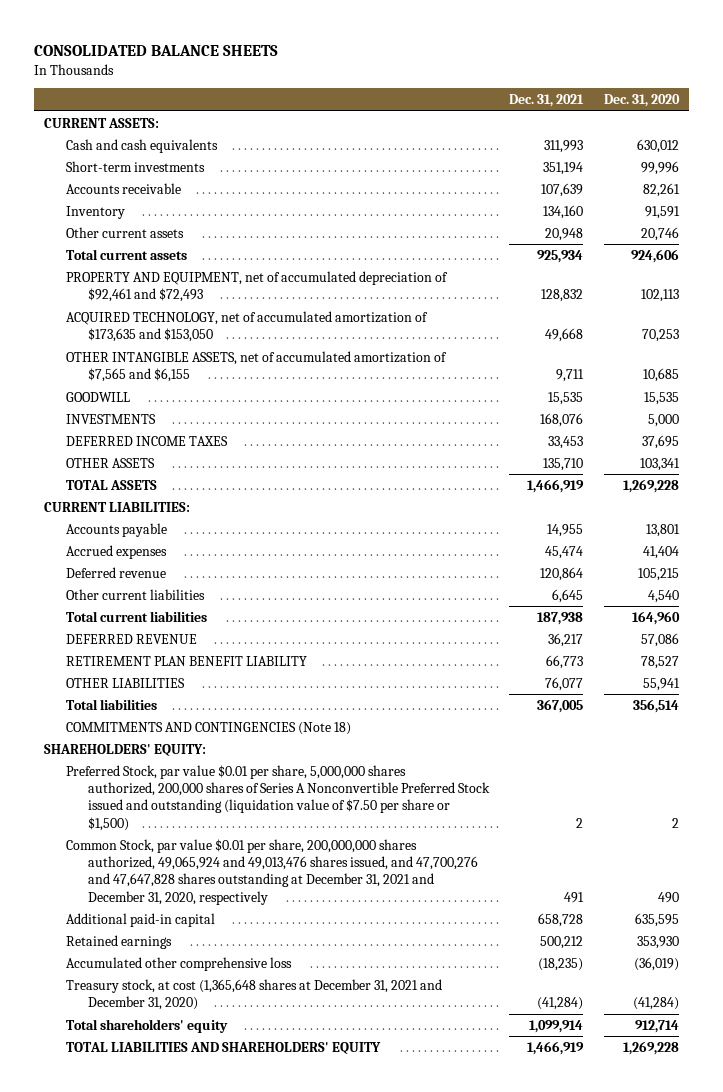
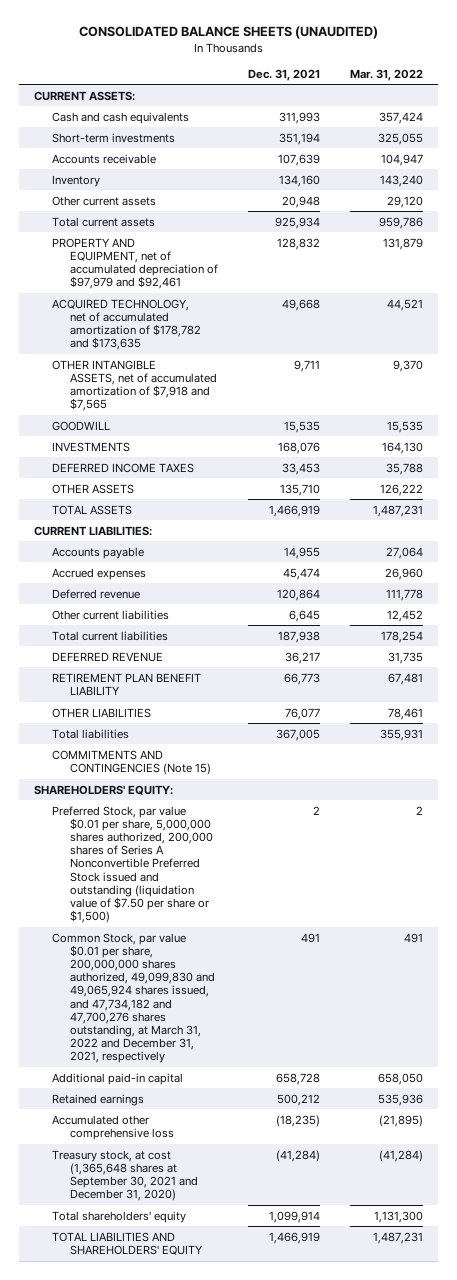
[34,44,279,56] CONSOLIDATED BALANCE SHEETS -> [78,26,378,40] CONSOLIDATED BALANCE SHEETS (UNAUDITED)
[603,94,680,108] Dec. 31, 2020 -> none
none -> [350,68,424,81] Mar. 31, 2022
[66,270,449,303] PROPERTY AND EQUIPMENT, net of accumulated depreciation of $92,461 and $72,493 -> [51,237,218,290] PROPERTY AND EQUIPMENT, net of accumulated depreciation of $97,979 and $92,461
[66,310,429,343] ACQUIRED TECHNOLOGY, net of accumulated amortization of $173,635 and $153,050 -> [51,298,201,351] ACQUIRED TECHNOLOGY, net of accumulated amortization of $178,782 and $173,635
[66,350,448,383] OTHER INTANGIBLE ASSETS, net of accumulated amortization of $7,565 and $6,155 -> [51,359,217,412] OTHER INTANGIBLE ASSETS, net of accumulated amortization of $7,918 and $7,565
[66,721,352,735] COMMITMENTS AND CONTINGENCIES (Note 18) -> [51,749,211,775] COMMITMENTS AND CONTINGENCIES (Note 15)
[66,838,478,905] Common Stock, par value $0.01 per share, 200,000,000 shares authorized, 49,065,924 and 49,013,476 shares issued, and 47,700,276 and 47,647,828 shares outstanding at December 31, 2021 and December 31, 2020, respectively -> [51,932,215,1064] Common Stock, par value $0.01 per share, 200,000,000 shares authorized, 49,099,830 and 49,065,924 shares issued, and 47,734,182 and 47,700,276 shares outstanding, at March 31, 2022 and December 31, 2021, respectively
[66,978,443,1011] Treasury stock, at cost (1,365,648 shares at December 31, 2021 and December 31, 2020) -> [51,1149,198,1202] Treasury stock, at cost (1,365,648 shares at September 30, 2021 and December 31, 2020)

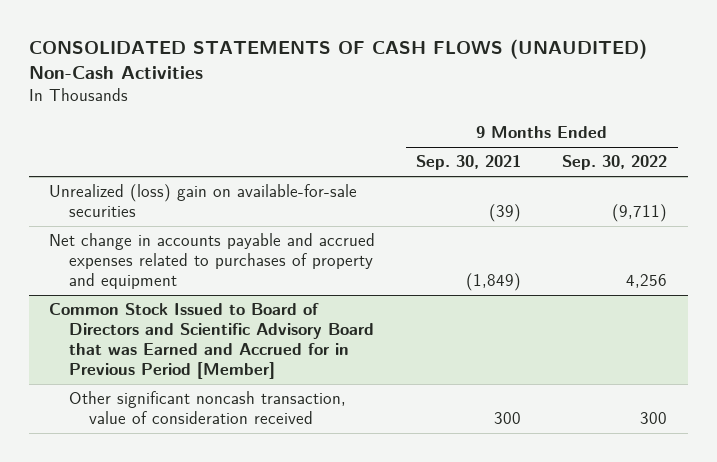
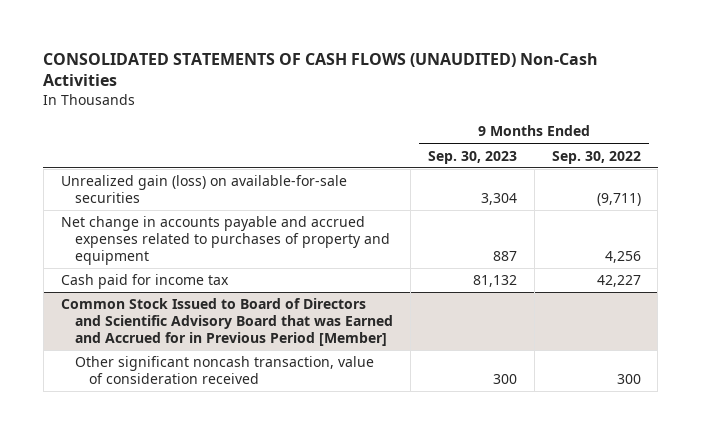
[416,155,522,171] Sep. 30, 2021 -> none
none -> [427,150,517,164] Sep. 30, 2023
[49,184,358,218] Unrealized (loss) gain on available-for-sale securities -> [60,175,347,203] Unrealized gain (loss) on available-for-sale securities
none -> [60,274,229,290] Cash paid for income tax

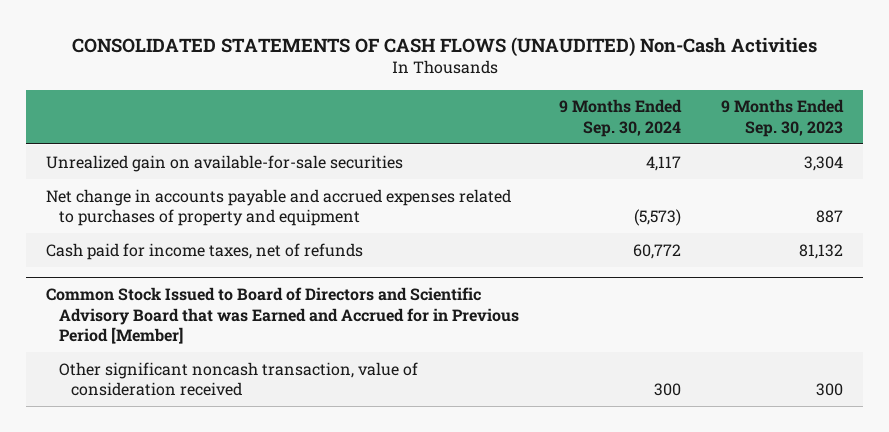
[551,150,641,164] Sep. 30, 2022 -> none
none -> [558,99,682,137] 9 Months Ended Sep. 30, 2024
[60,175,347,203] Unrealized gain (loss) on available-for-sale securities -> [46,154,404,172] Unrealized gain on available-for-sale securities
[60,274,229,290] Cash paid for income tax -> [46,242,364,260] Cash paid for income taxes, net of refunds

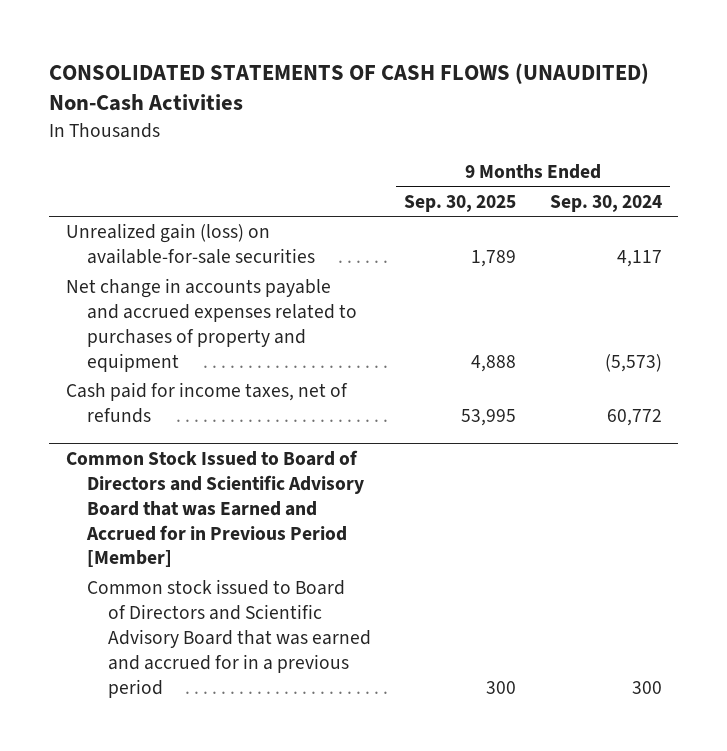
[721,99,845,137] 9 Months Ended Sep. 30, 2023 -> none
none -> [404,194,517,212] Sep. 30, 2025
[46,154,404,172] Unrealized gain on available-for-sale securities -> [65,223,315,265] Unrealized gain (loss) on available-for-sale securities
[58,361,418,397] Other significant noncash transaction, value of consideration received -> [86,579,371,699] Common stock issued to Board of Directors and Scientific Advisory Board that was earned and accrued for in a previous period

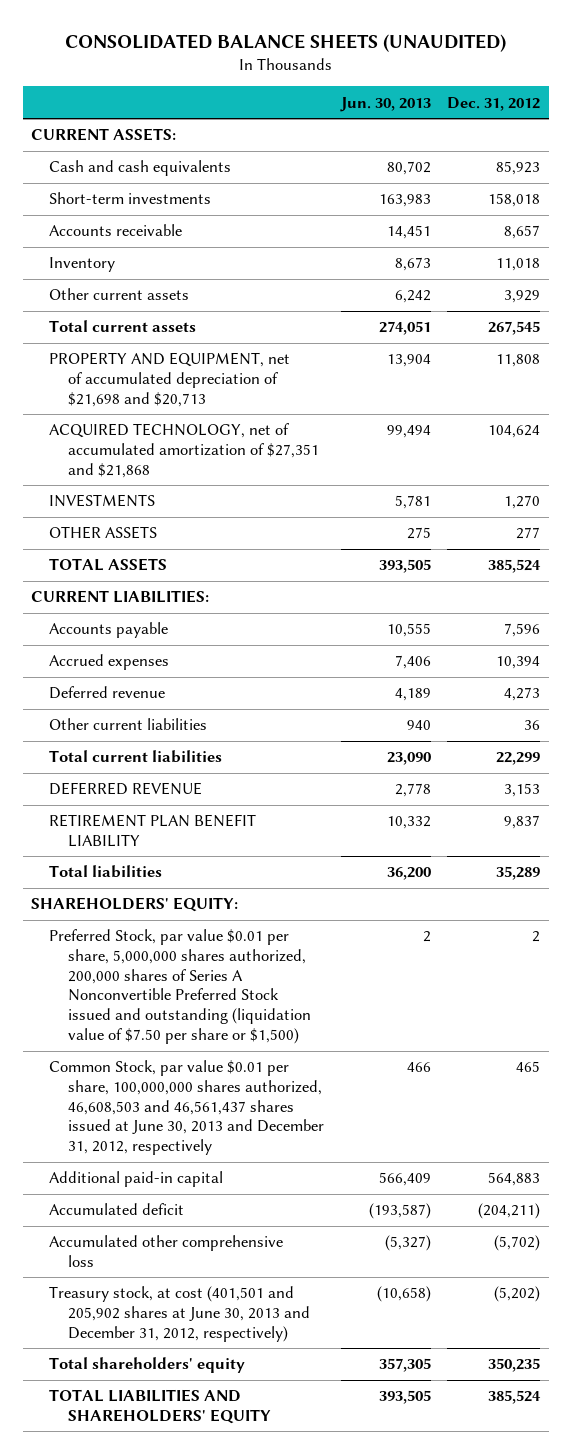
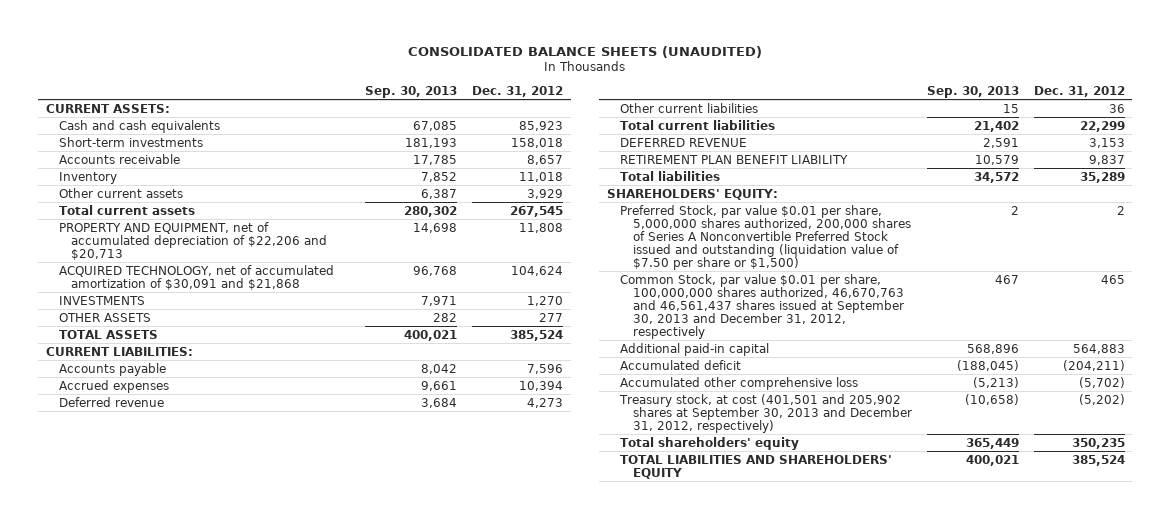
[339,96,431,112] Jun. 30, 2013 -> none
none -> [365,86,458,99] Sep. 30, 2013
[49,352,291,407] PROPERTY AND EQUIPMENT, net of accumulated depreciation of $21,698 and $20,713 -> [58,221,328,260] PROPERTY AND EQUIPMENT, net of accumulated depreciation of $22,206 and $20,713
[49,423,319,478] ACQUIRED TECHNOLOGY, net of accumulated amortization of $27,351 and $21,868 -> [58,264,334,290] ACQUIRED TECHNOLOGY, net of accumulated amortization of $30,091 and $21,868
[49,1060,324,1156] Common Stock, par value $0.01 per share, 100,000,000 shares authorized, 46,608,503 and 46,561,437 shares issued at June 30, 2013 and December 31, 2012, respectively -> [619,273,904,340] Common Stock, par value $0.01 per share, 100,000,000 shares authorized, 46,670,763 and 46,561,437 shares issued at September 30, 2013 and December 31, 2012, respectively
[49,1286,310,1342] Treasury stock, at cost (401,501 and 205,902 shares at June 30, 2013 and December 31, 2012, respectively) -> [618,393,912,433] Treasury stock, at cost (401,501 and 205,902 shares at September 30, 2013 and December 31, 2012, respectively)

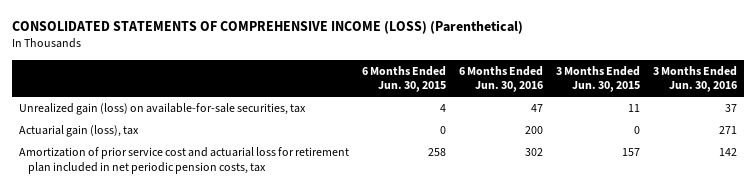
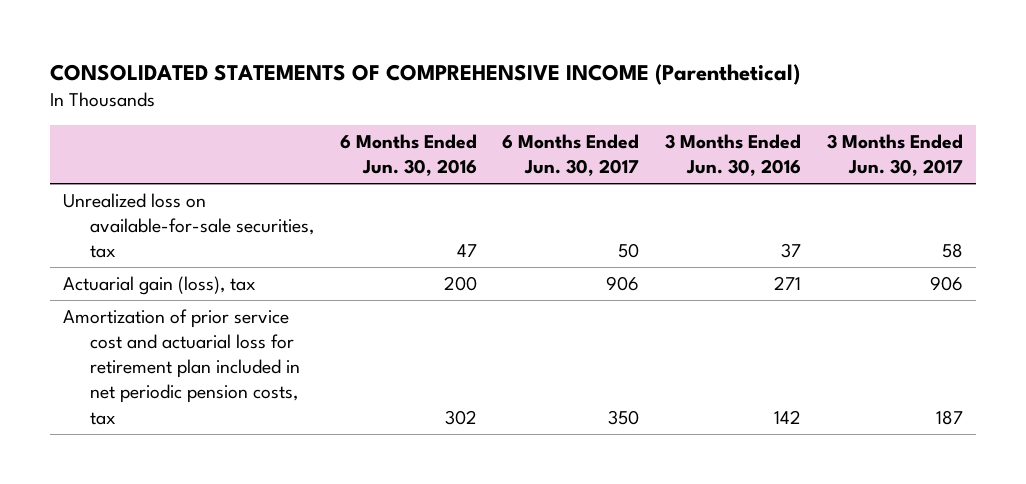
[12,20,524,35] CONSOLIDATED STATEMENTS OF COMPREHENSIVE INCOME (LOSS) (Parenthetical) -> [49,63,800,85] CONSOLIDATED STATEMENTS OF COMPREHENSIVE INCOME (Parenthetical)
[361,65,446,93] 6 Months Ended Jun. 30, 2015 -> none
[556,65,641,93] 3 Months Ended Jun. 30, 2015 -> none
none -> [502,134,640,177] 6 Months Ended Jun. 30, 2017
none -> [827,134,964,177] 3 Months Ended Jun. 30, 2017
[18,102,306,115] Unrealized gain (loss) on available-for-sale securities, tax -> [62,192,314,259] Unrealized loss on available-for-sale securities, tax

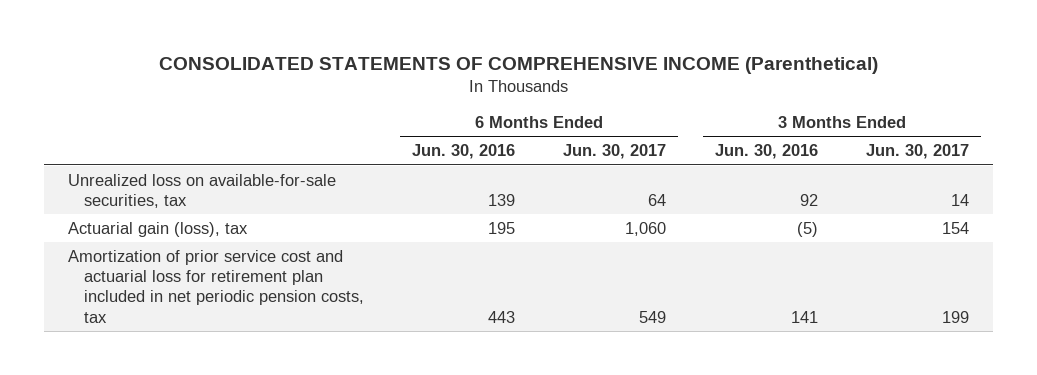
[456,244,477,258] 47 -> [487,194,515,207] 139
[618,243,640,259] 50 -> [648,194,667,207] 64
[781,243,802,259] 37 -> [799,194,818,207] 92
[942,243,964,259] 58 -> [951,194,970,207] 14
[443,275,477,291] 200 -> [487,221,515,234] 195
[606,275,640,291] 906 -> [625,221,667,236] 1,060
[774,275,802,290] 271 -> [796,221,818,237] (5)
[930,275,964,291] 906 -> [942,221,970,234] 154
[444,409,477,425] 302 -> [487,310,515,323] 443
[608,409,640,425] 350 -> [639,310,667,323] 549
[774,409,802,424] 142 -> [790,310,818,323] 141
[936,409,964,425] 187 -> [942,310,970,323] 199

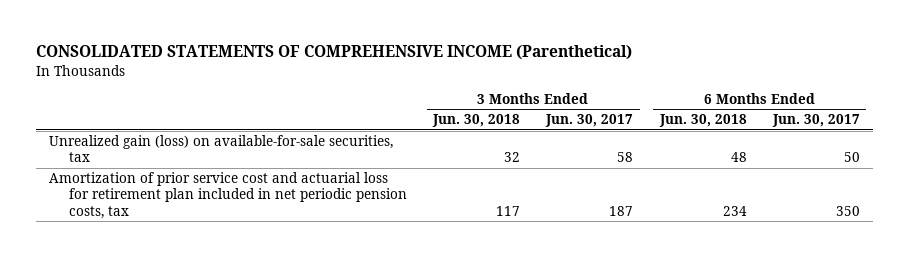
[411,144,515,160] Jun. 30, 2016 -> none
[714,144,818,160] Jun. 30, 2016 -> none
none -> [432,114,521,128] Jun. 30, 2018
none -> [658,114,747,128] Jun. 30, 2018
[68,221,249,237] Actuarial gain (loss), tax -> none
[68,173,337,209] Unrealized loss on available-for-sale securities, tax -> [49,134,394,163] Unrealized gain (loss) on available-for-sale securities, tax
[648,194,667,207] 64 -> [843,152,860,163] 50
[951,194,970,207] 14 -> [617,152,634,163] 58
[639,310,667,323] 549 -> [835,205,860,216] 350
[942,310,970,323] 199 -> [609,205,634,216] 187

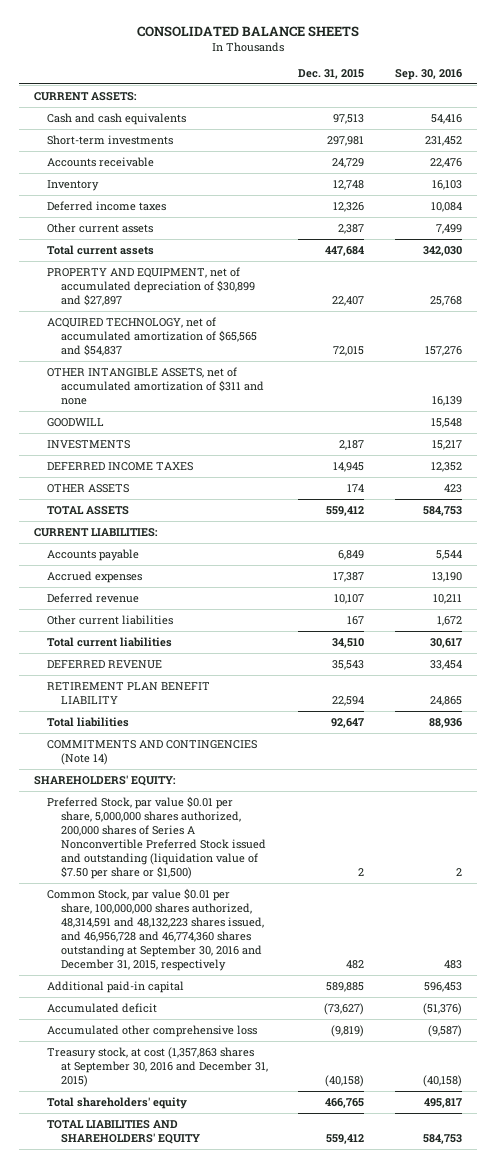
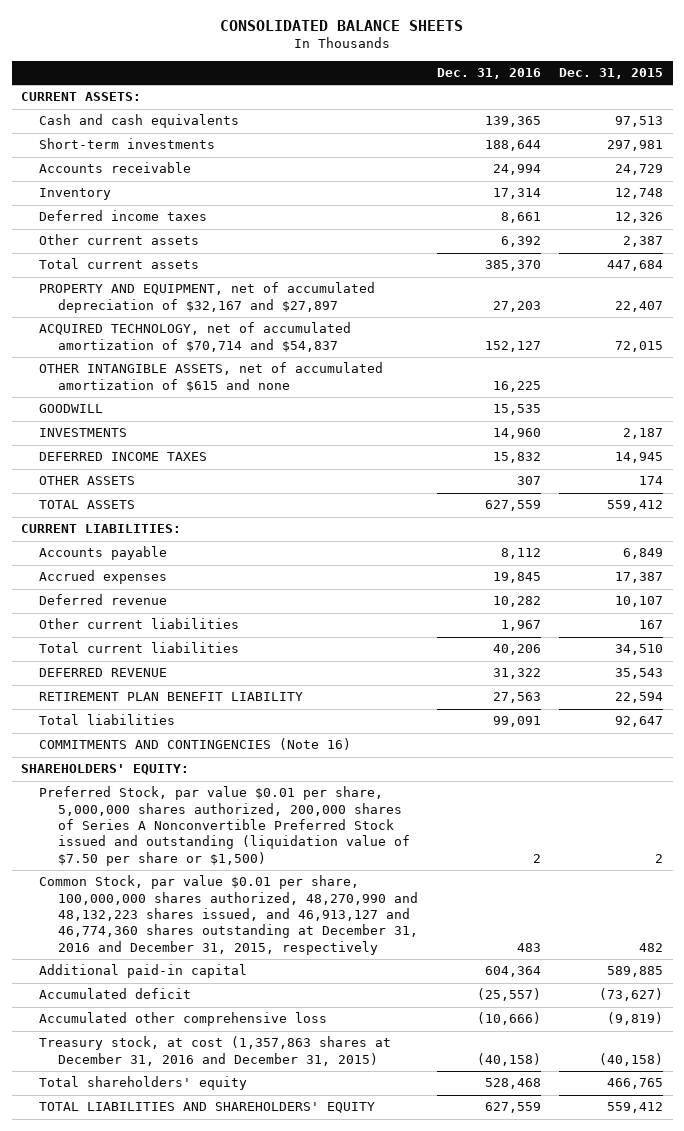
[394,69,462,81] Sep. 30, 2016 -> none
none -> [436,67,541,79] Dec. 31, 2016
[47,266,255,306] PROPERTY AND EQUIPMENT, net of accumulated depreciation of $30,899 and $27,897 -> [39,282,376,313] PROPERTY AND EQUIPMENT, net of accumulated depreciation of $32,167 and $27,897
[47,316,257,356] ACQUIRED TECHNOLOGY, net of accumulated amortization of $65,565 and $54,837 -> [39,322,352,352] ACQUIRED TECHNOLOGY, net of accumulated amortization of $70,714 and $54,837
[47,366,264,405] OTHER INTANGIBLE ASSETS, net of accumulated amortization of $311 and none -> [39,362,384,392] OTHER INTANGIBLE ASSETS, net of accumulated amortization of $615 and none
[47,739,258,765] COMMITMENTS AND CONTINGENCIES (Note 14) -> [39,738,352,751] COMMITMENTS AND CONTINGENCIES (Note 16)
[47,887,264,971] Common Stock, par value $0.01 per share, 100,000,000 shares authorized, 48,314,591 and 48,132,223 shares issued, and 46,956,728 and 46,774,360 shares outstanding at September 30, 2016 and December 31, 2015, respectively -> [39,875,418,955] Common Stock, par value $0.01 per share, 100,000,000 shares authorized, 48,270,990 and 48,132,223 shares issued, and 46,913,127 and 46,774,360 shares outstanding at December 31, 2016 and December 31, 2015, respectively
[47,1046,268,1087] Treasury stock, at cost (1,357,863 shares at September 30, 2016 and December 31, 2015) -> [39,1036,392,1066] Treasury stock, at cost (1,357,863 shares at December 31, 2016 and December 31, 2015)

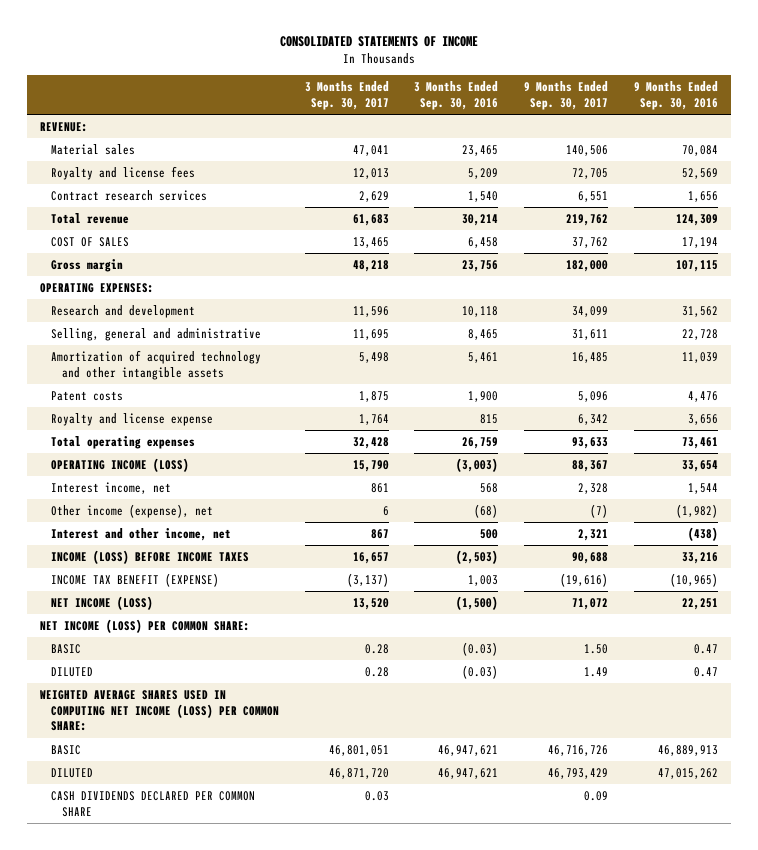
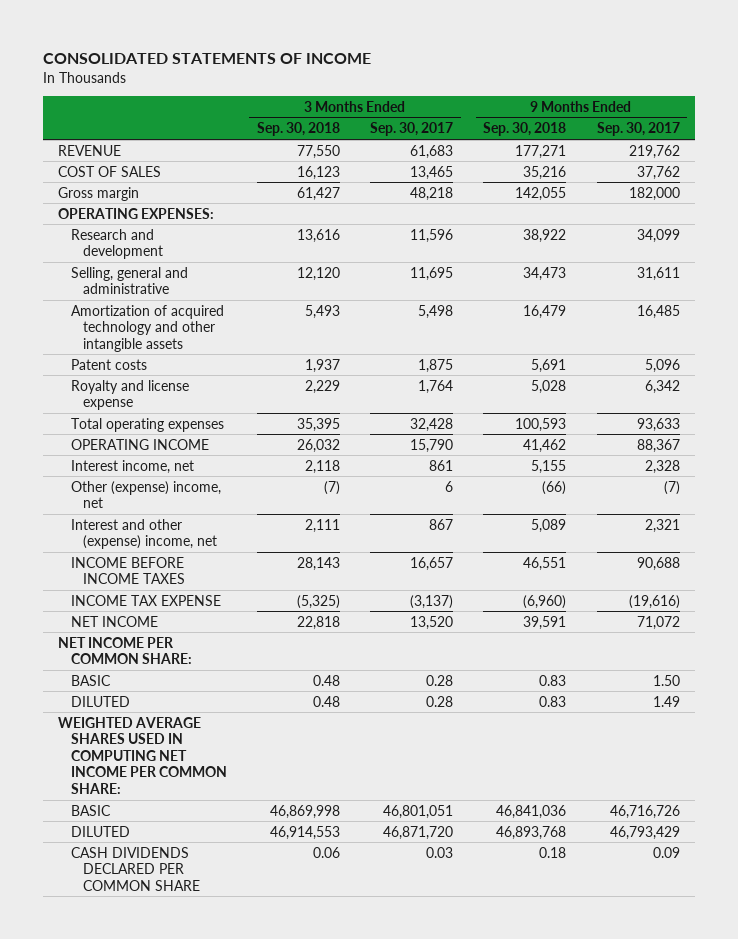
[414,80,499,110] 3 Months Ended Sep. 30, 2016 -> none
[633,80,718,110] 9 Months Ended Sep. 30, 2016 -> none
none -> [256,122,340,137] Sep. 30, 2018
none -> [483,122,567,137] Sep. 30, 2018
[39,122,88,133] REVENUE: -> none
[51,144,136,156] Material sales -> none
[51,166,196,181] Royalty and license fees -> none
[51,190,208,202] Contract research services -> none
[51,213,130,225] Total revenue -> [58,144,122,156] REVENUE
[51,458,190,473] OPERATING INCOME (LOSS) -> [70,438,209,450] OPERATING INCOME
[51,504,214,519] Other income (expense), net -> [70,480,221,509] Other (expense) income, net
[51,528,232,542] Interest and other income, net -> [70,518,217,550] Interest and other (expense) income, net
[51,550,250,565] INCOME (LOSS) BEFORE INCOME TAXES -> [70,556,185,585] INCOME BEFORE INCOME TAXES
[51,573,220,588] INCOME TAX BENEFIT (EXPENSE) -> [70,594,221,606] INCOME TAX EXPENSE
[51,596,154,611] NET INCOME (LOSS) -> [70,615,158,627] NET INCOME
[39,619,250,634] NET INCOME (LOSS) PER COMMON SHARE: -> [58,636,192,665] NET INCOME PER COMMON SHARE:
[39,690,280,732] WEIGHTED AVERAGE SHARES USED IN COMPUTING NET INCOME (LOSS) PER COMMON SHARE: -> [58,716,227,794] WEIGHTED AVERAGE SHARES USED IN COMPUTING NET INCOME PER COMMON SHARE:

